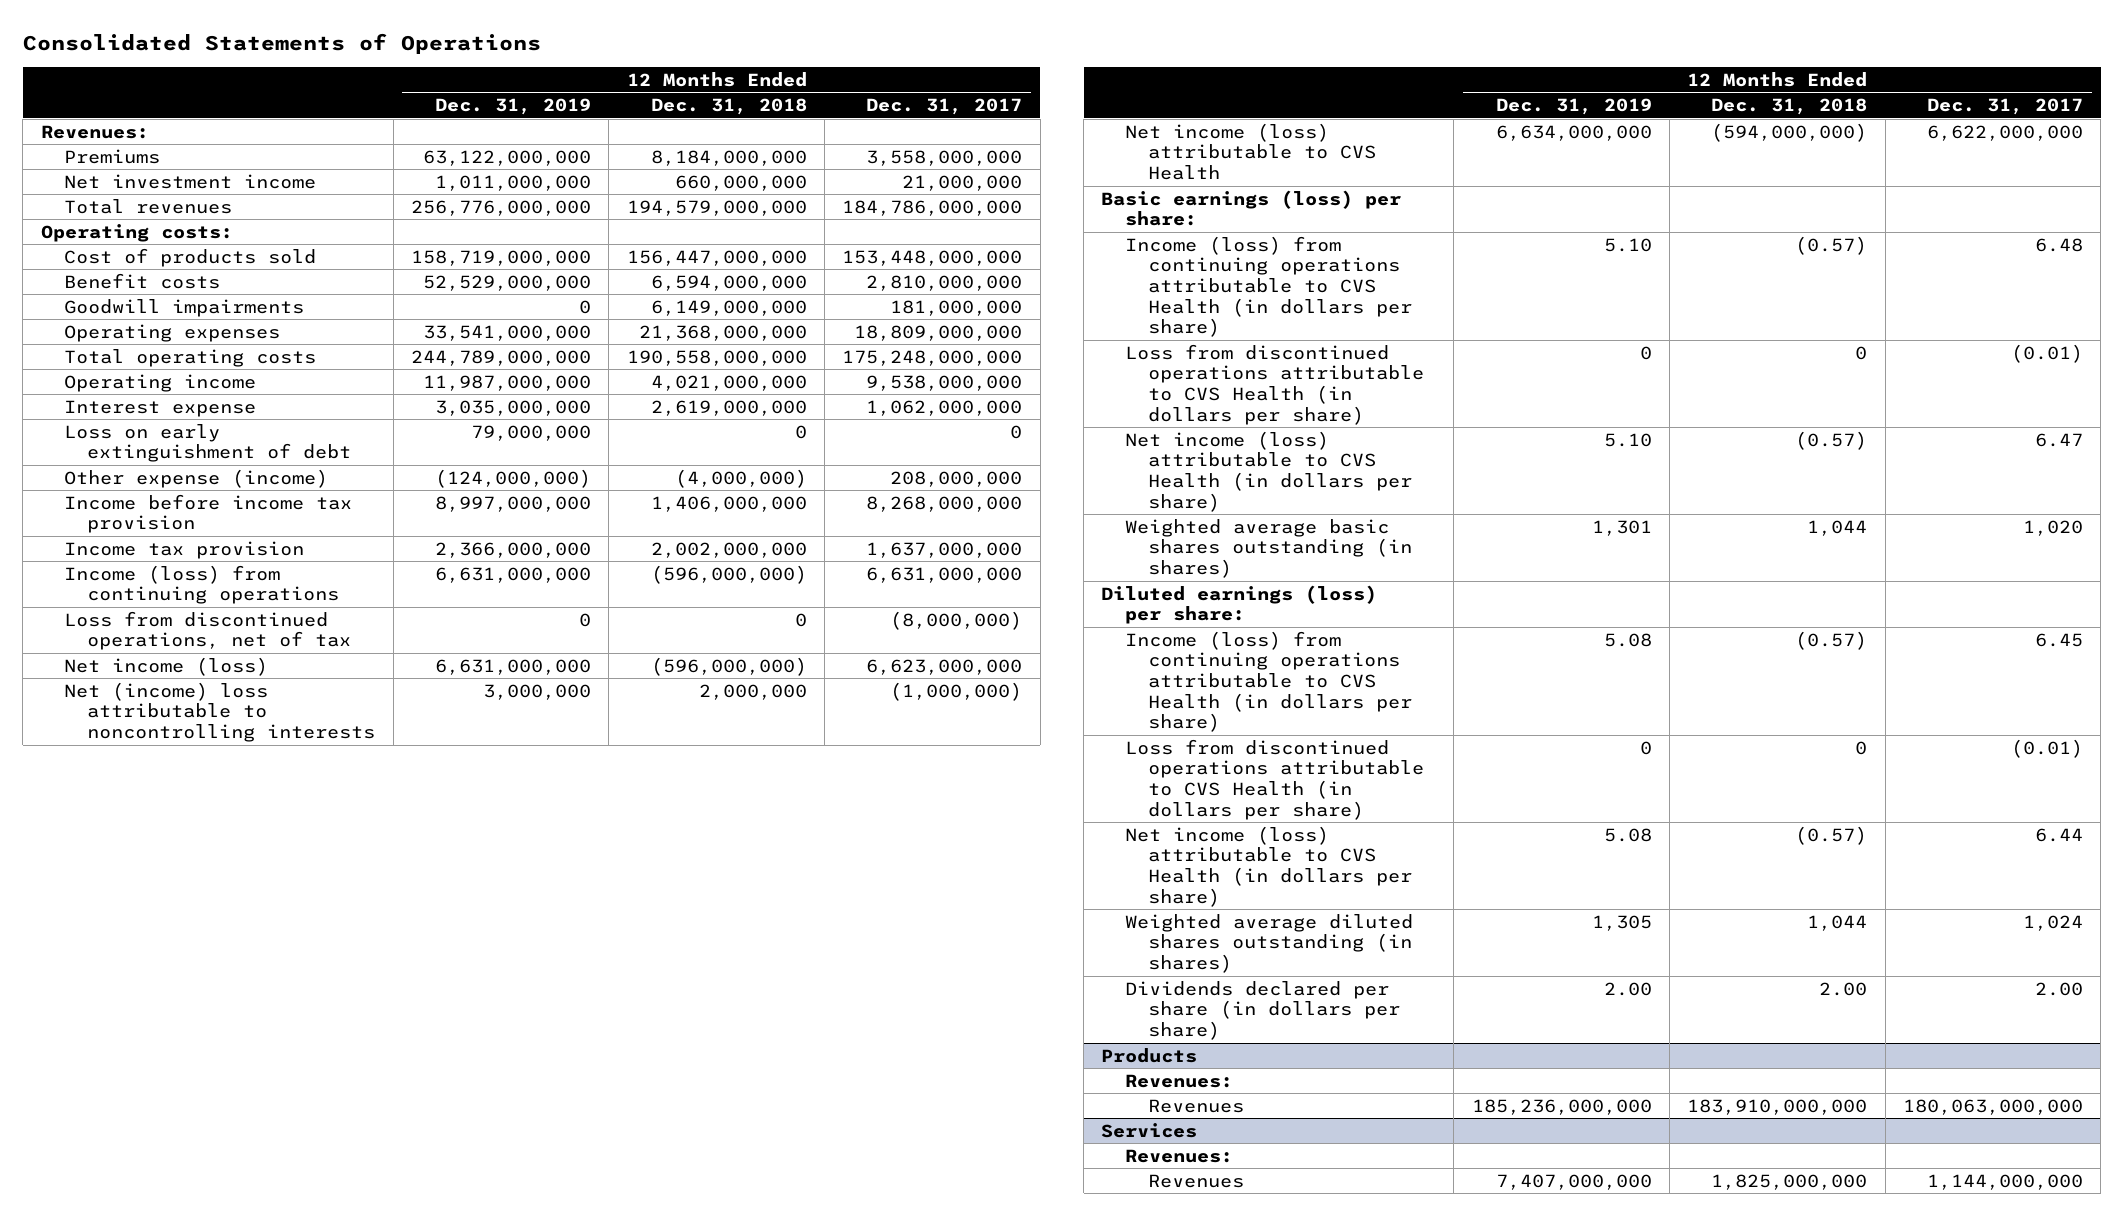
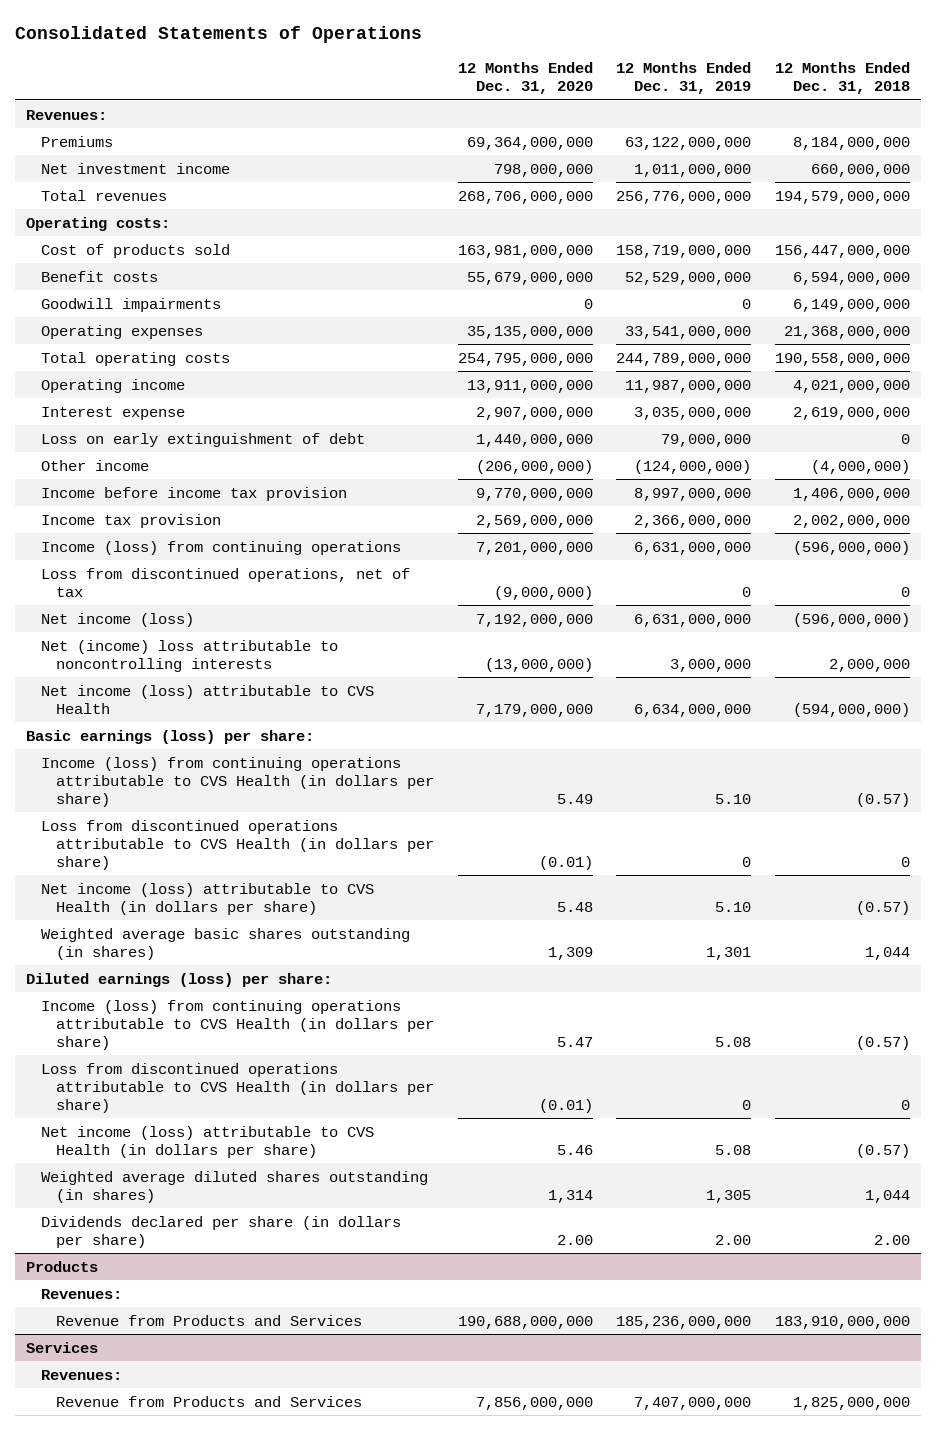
[866,98,1023,116] Dec. 31, 2017 -> none
none -> [457,62,593,95] 12 Months Ended Dec. 31, 2020
[64,468,329,488] Other expense (income) -> [41,459,150,471] Other income
[1148,1098,1245,1113] Revenues -> [56,1314,363,1326] Revenue from Products and Services
[1148,1173,1245,1188] Revenues -> [56,1395,363,1407] Revenue from Products and Services

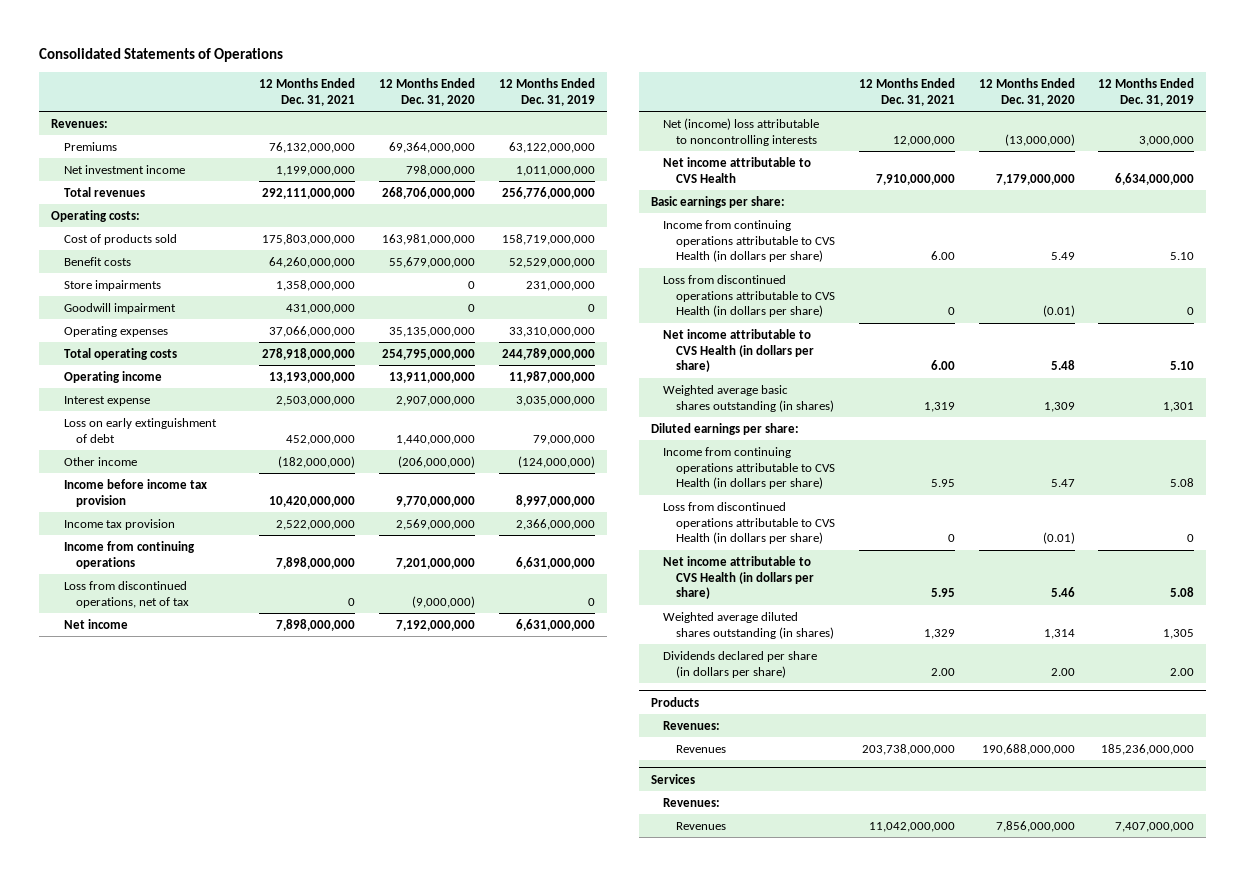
[774,62,910,95] 12 Months Ended Dec. 31, 2018 -> none
none -> [259,78,356,106] 12 Months Ended Dec. 31, 2021
none -> [63,279,161,291] Store impairments
[41,297,222,312] Goodwill impairments -> [63,302,176,314] Goodwill impairment
[625,325,752,339] 33,541,000,000 -> [508,326,595,337] 33,310,000,000
[41,540,402,555] Income (loss) from continuing operations -> [63,540,195,569] Income from continuing operations
[41,612,195,627] Net income (loss) -> [63,618,128,629] Net income
[41,684,375,714] Net income (loss) attributable to CVS Health -> [663,156,812,183] Net income attributable to CVS Health
[26,729,315,744] Basic earnings (loss) per share: -> [650,195,785,208] Basic earnings per share:
[41,756,435,807] Income (loss) from continuing operations attributable to CVS Health (in dollars per share) -> [663,219,835,263] Income from continuing operations attributable to CVS Health (in dollars per share)
[41,882,375,915] Net income (loss) attributable to CVS Health (in dollars per share) -> [663,328,814,373] Net income attributable to CVS Health (in dollars per share)
[26,972,333,987] Diluted earnings (loss) per share: -> [650,422,799,435] Diluted earnings per share:
[41,999,435,1050] Income (loss) from continuing operations attributable to CVS Health (in dollars per share) -> [663,446,835,490] Income from continuing operations attributable to CVS Health (in dollars per share)
[41,1125,375,1158] Net income (loss) attributable to CVS Health (in dollars per share) -> [663,555,814,600] Net income attributable to CVS Health (in dollars per share)
[56,1314,363,1326] Revenue from Products and Services -> [675,744,726,753] Revenues
[56,1395,363,1407] Revenue from Products and Services -> [675,821,726,830] Revenues

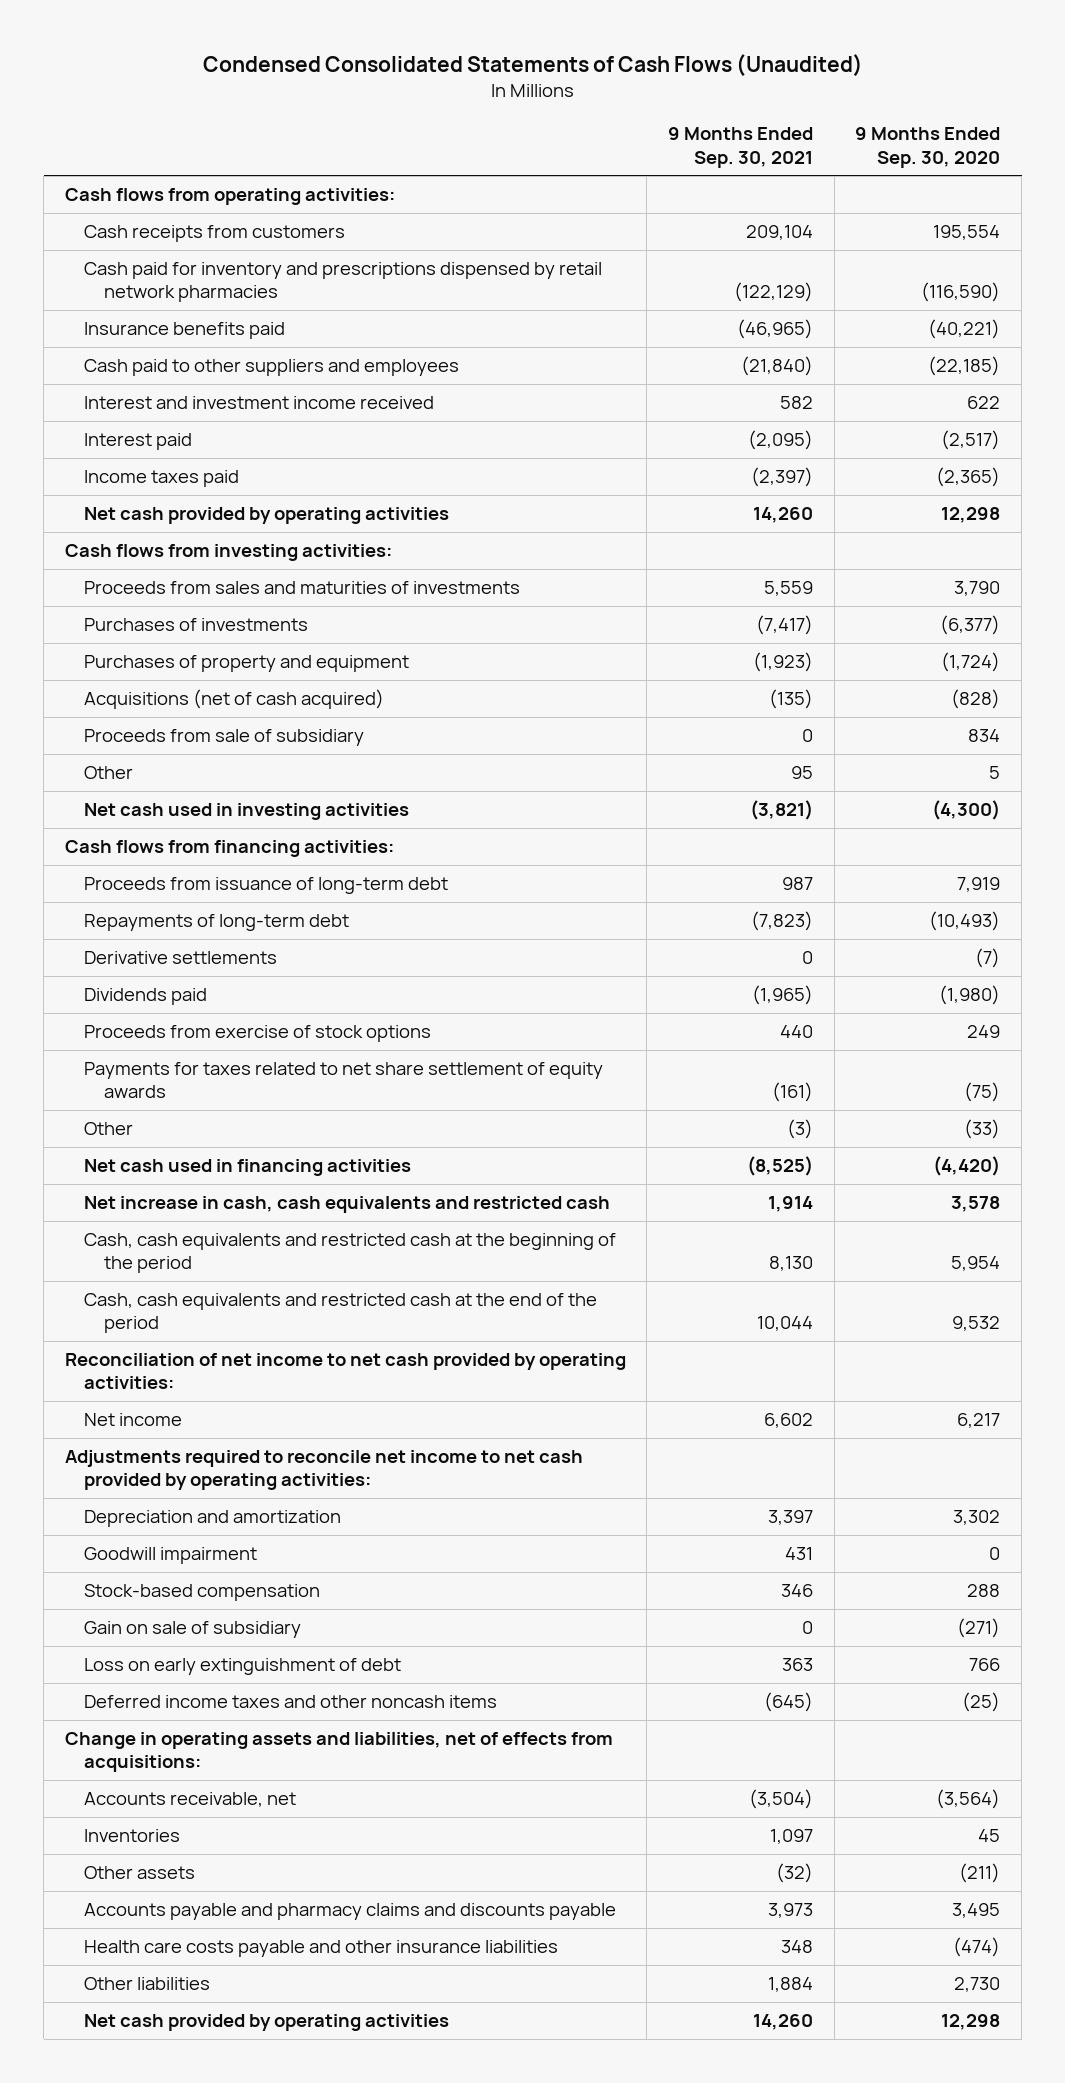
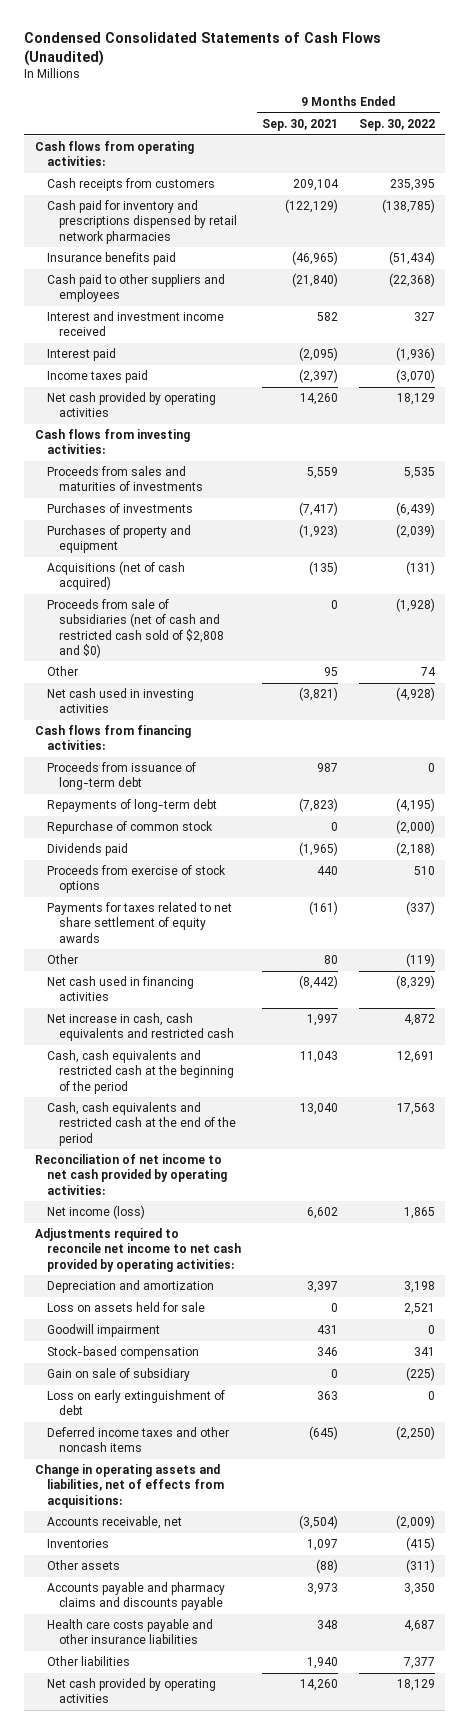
[855,127,1001,168] 9 Months Ended Sep. 30, 2020 -> none
none -> [358,119,435,132] Sep. 30, 2022
[84,728,365,746] Proceeds from sale of subsidiary -> none
none -> [46,599,225,658] Proceeds from sale of subsidiaries (net of cash and restricted cash sold of $2,808 and $0)
[84,950,278,964] Derivative settlements -> none
none -> [46,821,213,835] Repurchase of common stock
[787,1118,814,1139] (3) -> [323,955,338,965] 80
[747,1155,814,1176] (8,525) -> [298,975,338,990] (8,442)
[768,1195,814,1212] 1,914 -> [306,1014,338,1027] 1,997
[769,1256,814,1272] 8,130 -> [299,1051,338,1064] 11,043
[757,1316,814,1332] 10,044 -> [299,1103,338,1116] 13,040
[84,1412,183,1426] Net income -> [46,1205,145,1220] Net income (loss)
none -> [46,1302,205,1313] Loss on assets held for sale
[776,1862,814,1883] (32) -> [315,1559,338,1574] (88)
[768,1976,814,1992] 1,884 -> [306,1657,338,1670] 1,940

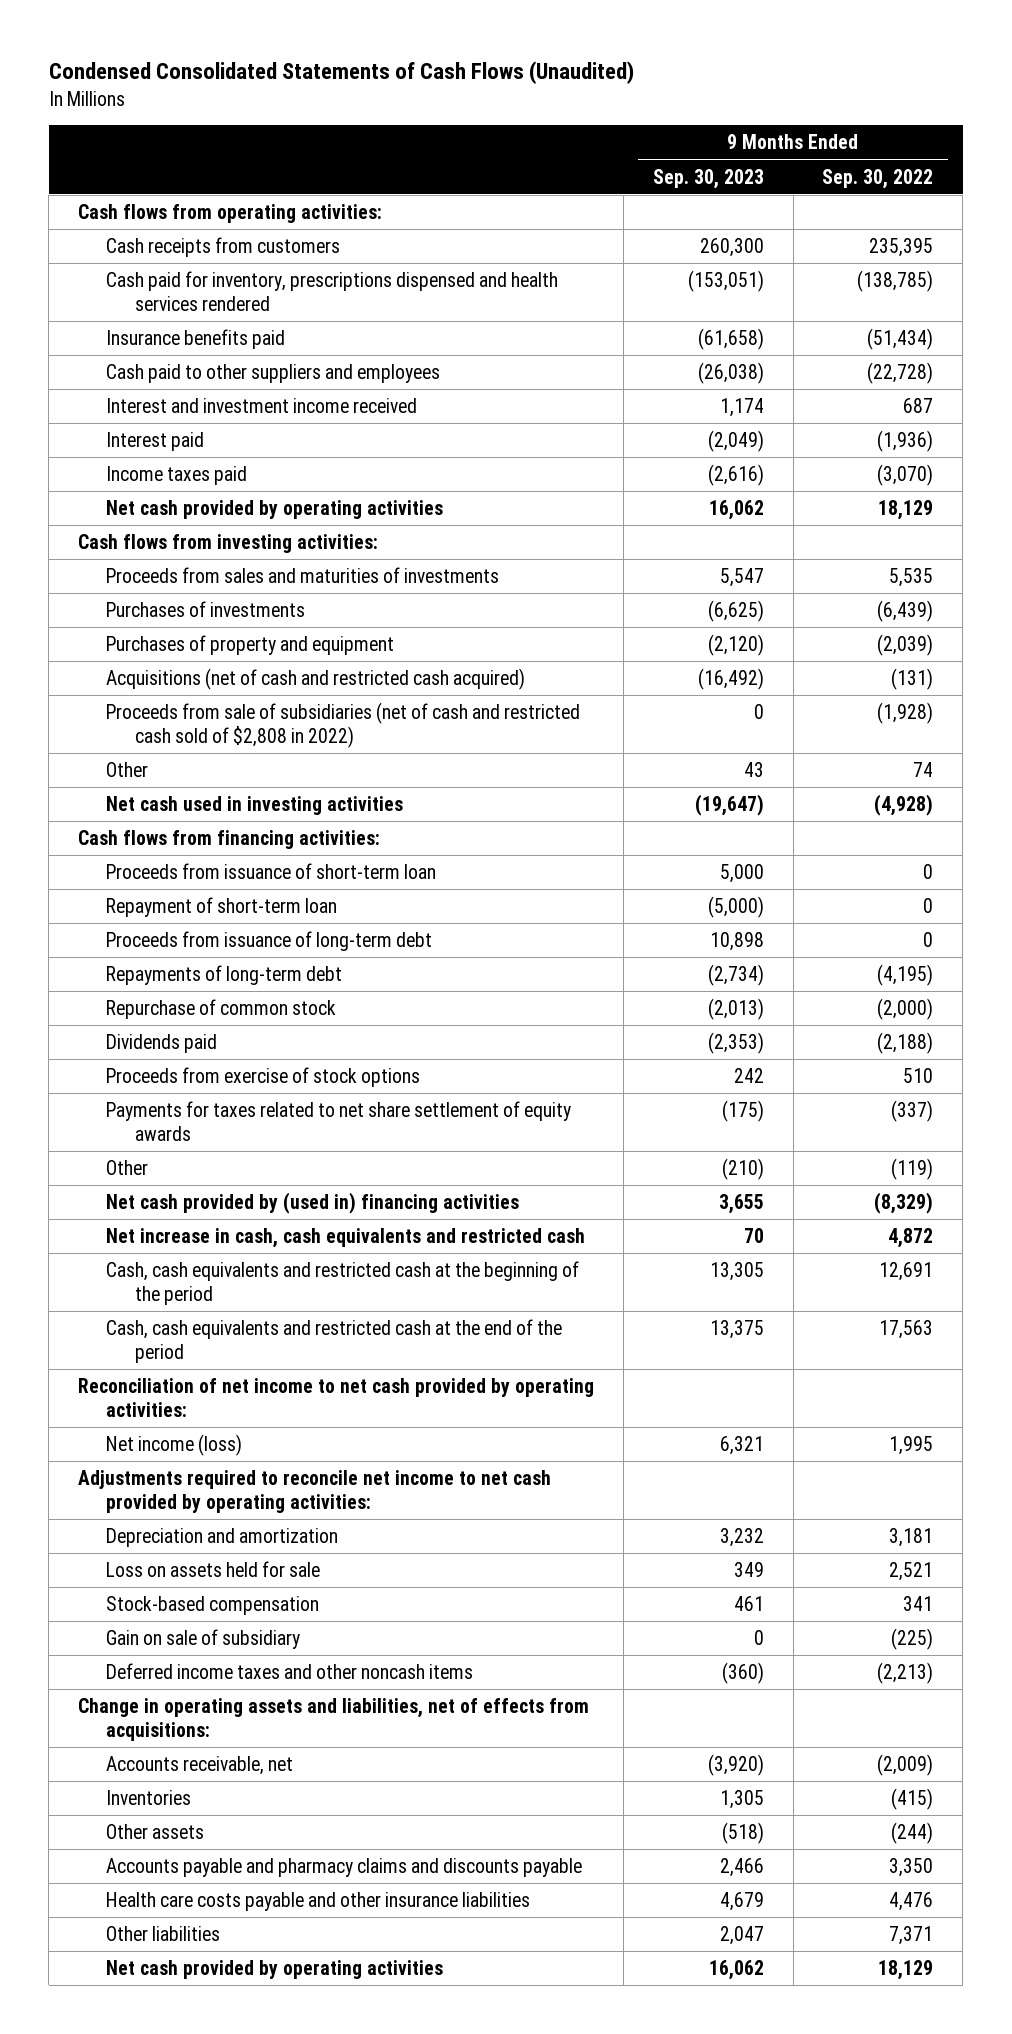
[261,119,338,132] Sep. 30, 2021 -> none
none -> [652,168,764,189] Sep. 30, 2023
[46,200,238,244] Cash paid for inventory and prescriptions dispensed by retail network pharmacies -> [106,271,559,312] Cash paid for inventory, prescriptions dispensed and health services rendered
[388,273,435,288] (22,368) -> [867,362,934,385] (22,728)
[413,312,435,322] 327 -> [903,398,934,414] 687
[46,561,185,591] Acquisitions (net of cash acquired) -> [106,668,526,691] Acquisitions (net of cash and restricted cash acquired)
[46,599,225,658] Proceeds from sale of subsidiaries (net of cash and restricted cash sold of $2,808 and $0) -> [106,702,581,749] Proceeds from sale of subsidiaries (net of cash and restricted cash sold of $2,808 in 2022)
none -> [106,863,437,880] Proceeds from issuance of short-term loan
none -> [106,897,338,918] Repayment of short-term loan
[46,976,194,1002] Net cash used in financing activities -> [106,1192,520,1215] Net cash provided by (used in) financing activities
[403,1207,435,1220] 1,865 -> [889,1436,934,1456] 1,995
[403,1281,435,1294] 3,198 -> [889,1528,934,1548] 3,181
[46,1324,160,1338] Goodwill impairment -> none
[46,1390,225,1416] Loss on early extinguishment of debt -> none
[395,1426,435,1441] (2,250) -> [877,1662,934,1685] (2,213)
[405,1559,435,1574] (311) -> [891,1822,934,1845] (244)
[403,1620,435,1633] 4,687 -> [889,1892,934,1912] 4,476
[403,1657,435,1670] 7,377 -> [889,1926,934,1946] 7,371

